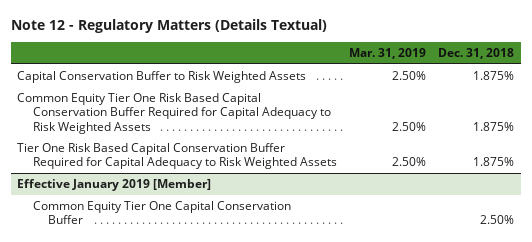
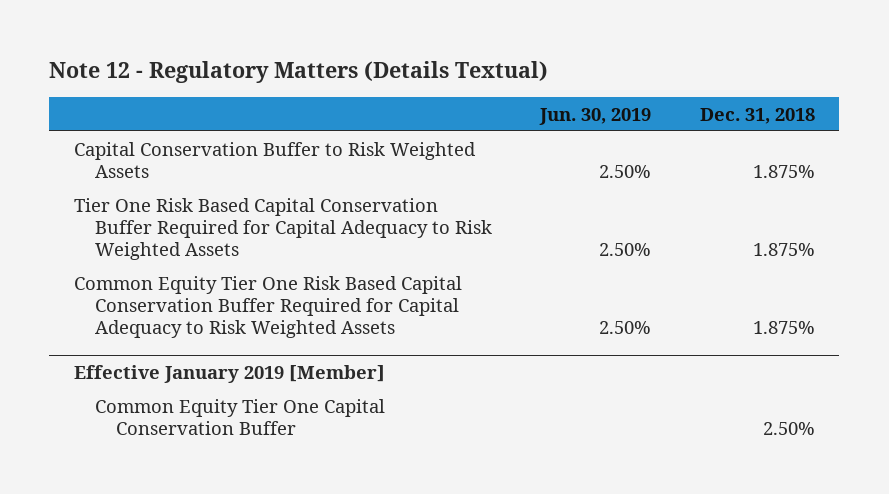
[348,48,426,60] Mar. 31, 2019 -> none
none -> [539,107,652,125] Jun. 30, 2019
[17,93,331,134] Common Equity Tier One Risk Based Capital Conservation Buffer Required for Capital Adequacy to Risk Weighted Assets -> [73,275,462,338] Common Equity Tier One Risk Based Capital Conservation Buffer Required for Capital Adequacy to Risk Weighted Assets

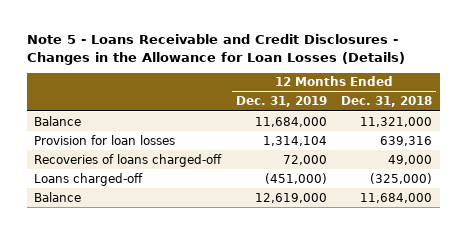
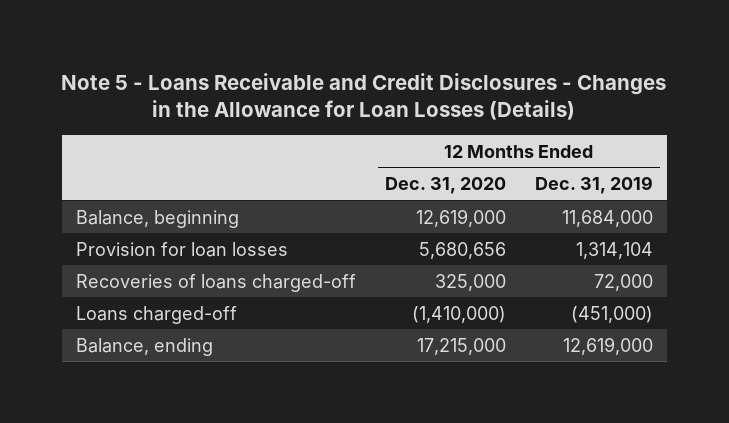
[341,96,433,108] Dec. 31, 2018 -> none
none -> [384,177,506,195] Dec. 31, 2020
[33,115,81,126] Balance -> [76,209,240,228] Balance, beginning
[33,191,81,202] Balance -> [76,337,214,356] Balance, ending

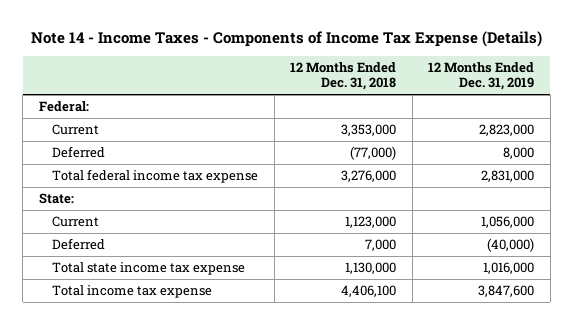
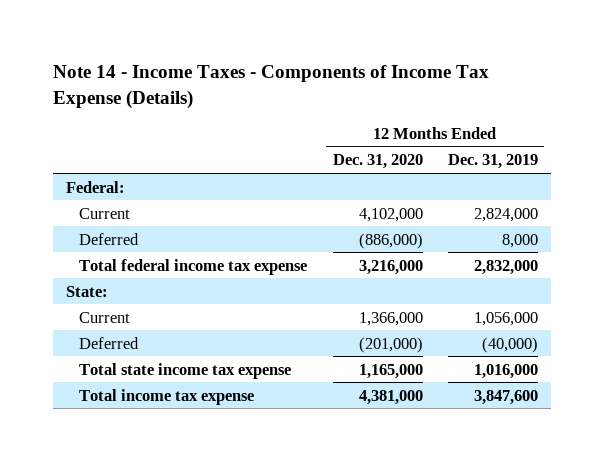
[290,61,397,91] 12 Months Ended Dec. 31, 2018 -> none
none -> [332,154,423,170] Dec. 31, 2020
[479,124,535,137] 2,823,000 -> [474,207,539,222] 2,824,000
[481,170,535,183] 2,831,000 -> [474,259,539,275] 2,832,000

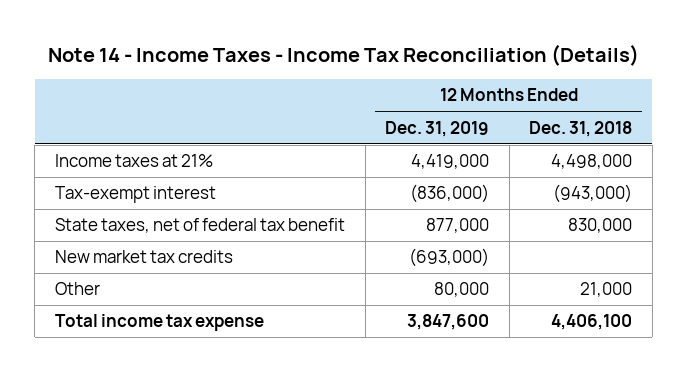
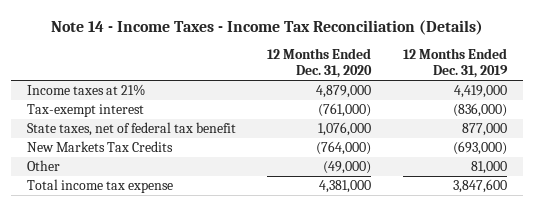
[529,120,633,137] Dec. 31, 2018 -> none
none -> [267,48,373,79] 12 Months Ended Dec. 31, 2020
[55,250,234,264] New market tax credits -> [26,141,173,153] New Markets Tax Credits
[434,282,490,298] 80,000 -> [470,161,507,175] 81,000

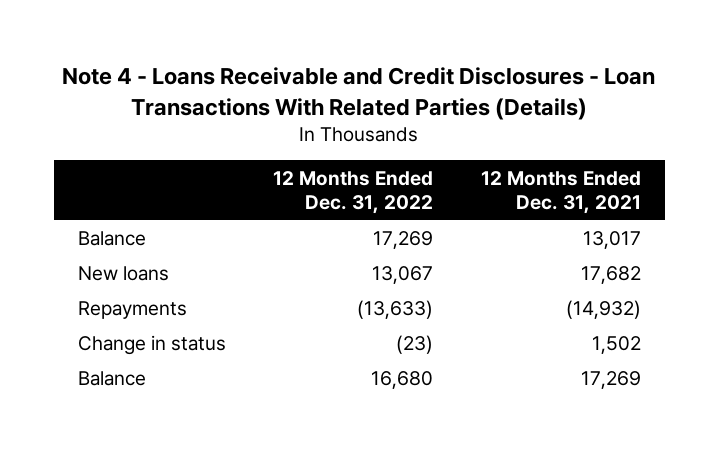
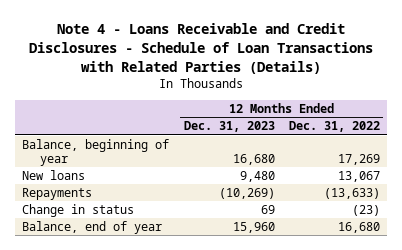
[62,67,656,120] Note 4 - Loans Receivable and Credit Disclosures - Loan Transactions With Related Parties (Details) -> [29,23,374,74] Note 4 - Loans Receivable and Credit Disclosures - Schedule of Loan Transactions with Related Parties (Details)
[480,171,641,214] 12 Months Ended Dec. 31, 2021 -> none
none -> [183,121,275,133] Dec. 31, 2023
[77,230,146,246] Balance -> [22,138,170,167] Balance, beginning of year
[77,370,146,386] Balance -> [22,220,163,234] Balance, end of year

